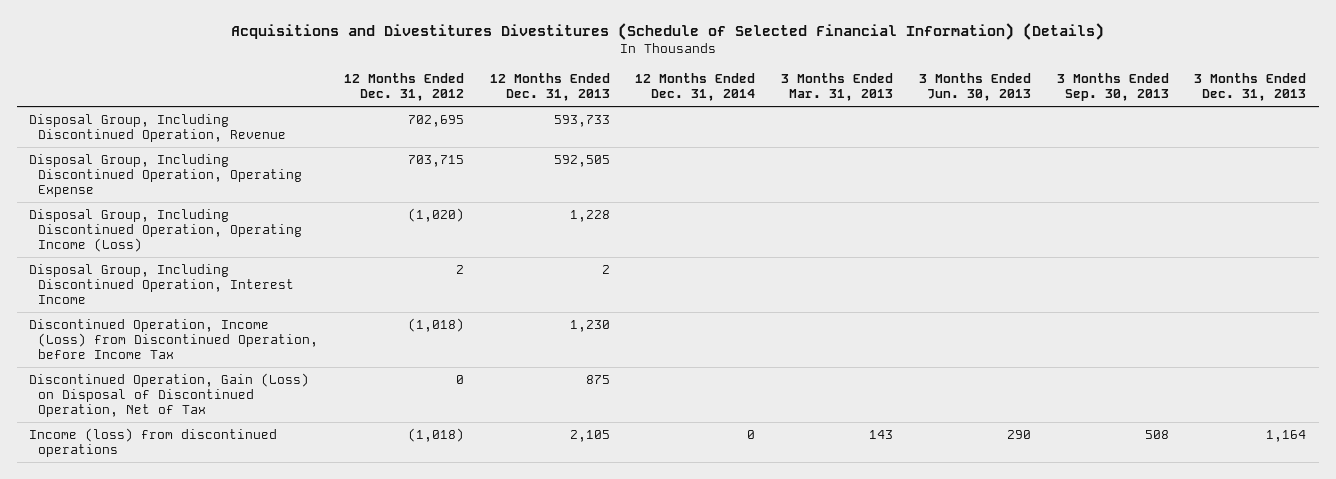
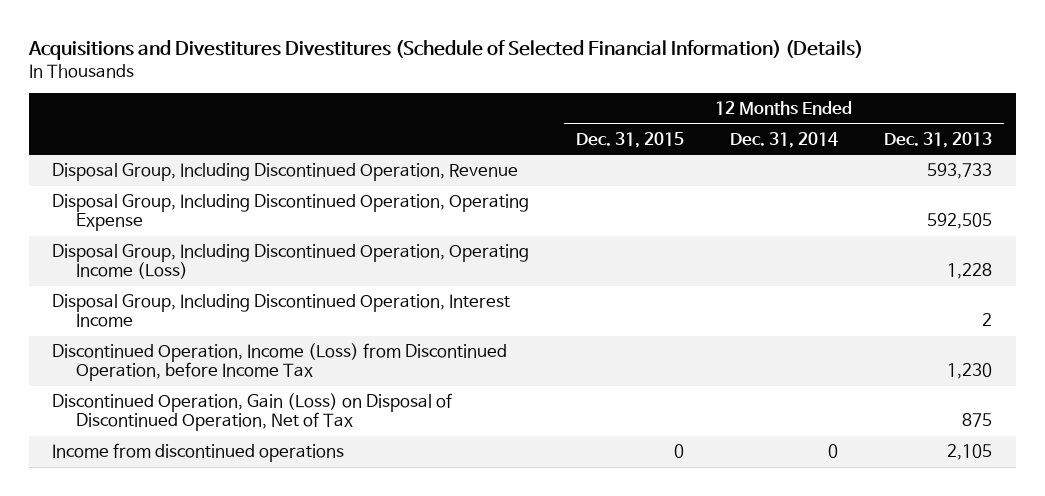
[343,72,464,102] 12 Months Ended Dec. 31, 2012 -> none
[781,72,894,102] 3 Months Ended Mar. 31, 2013 -> none
[918,72,1031,102] 3 Months Ended Jun. 30, 2013 -> none
[1056,72,1169,102] 3 Months Ended Sep. 30, 2013 -> none
[1194,72,1307,102] 3 Months Ended Dec. 31, 2013 -> none
none -> [575,131,684,148] Dec. 31, 2015
[29,427,278,458] Income (loss) from discontinued operations -> [52,443,345,463] Income from discontinued operations

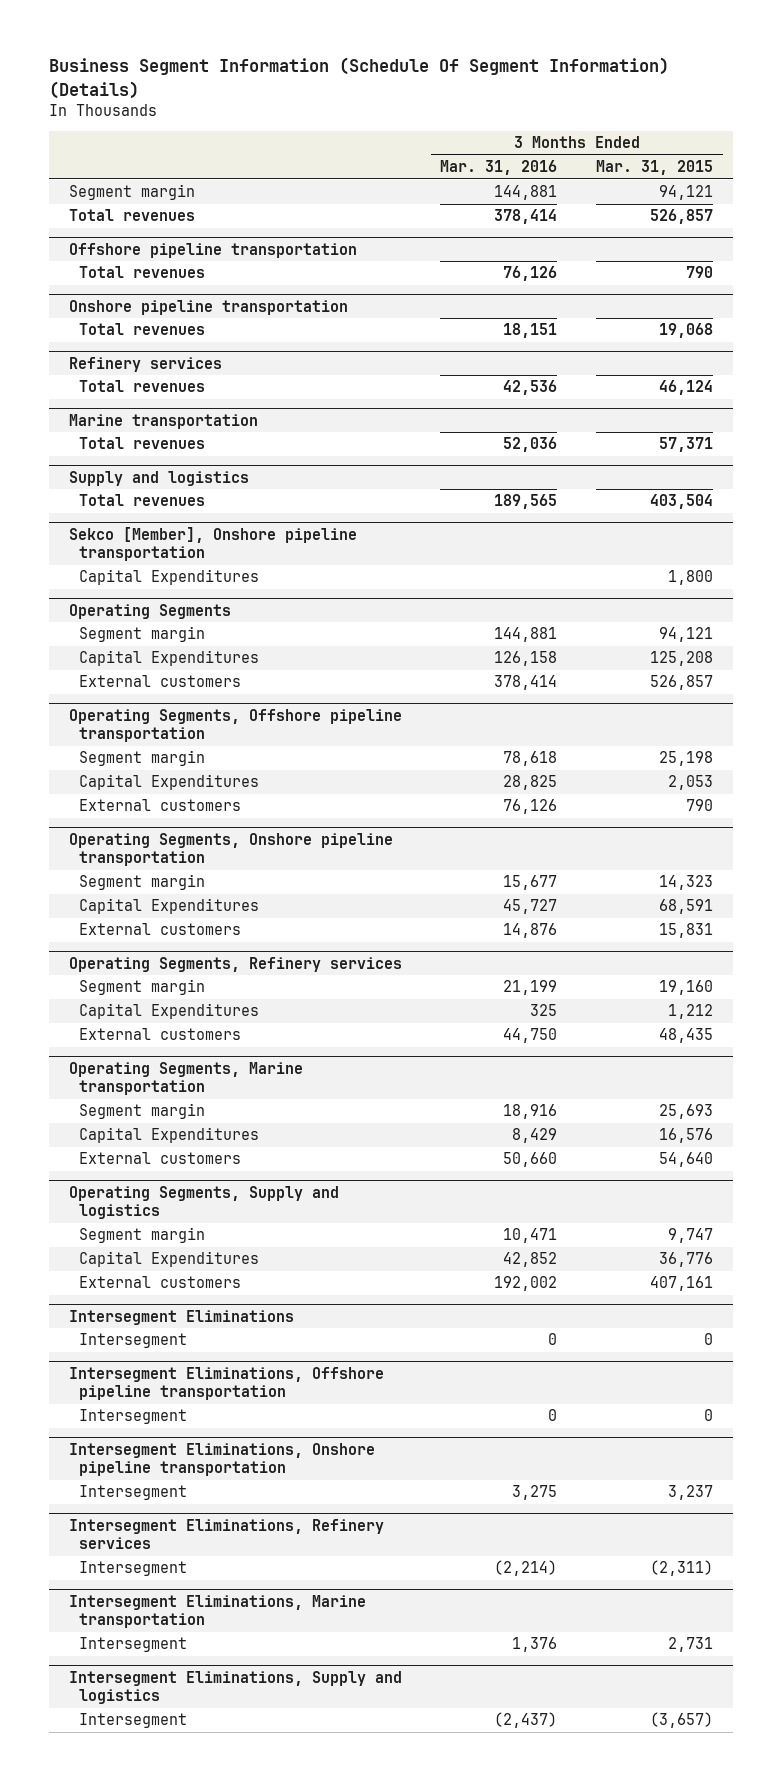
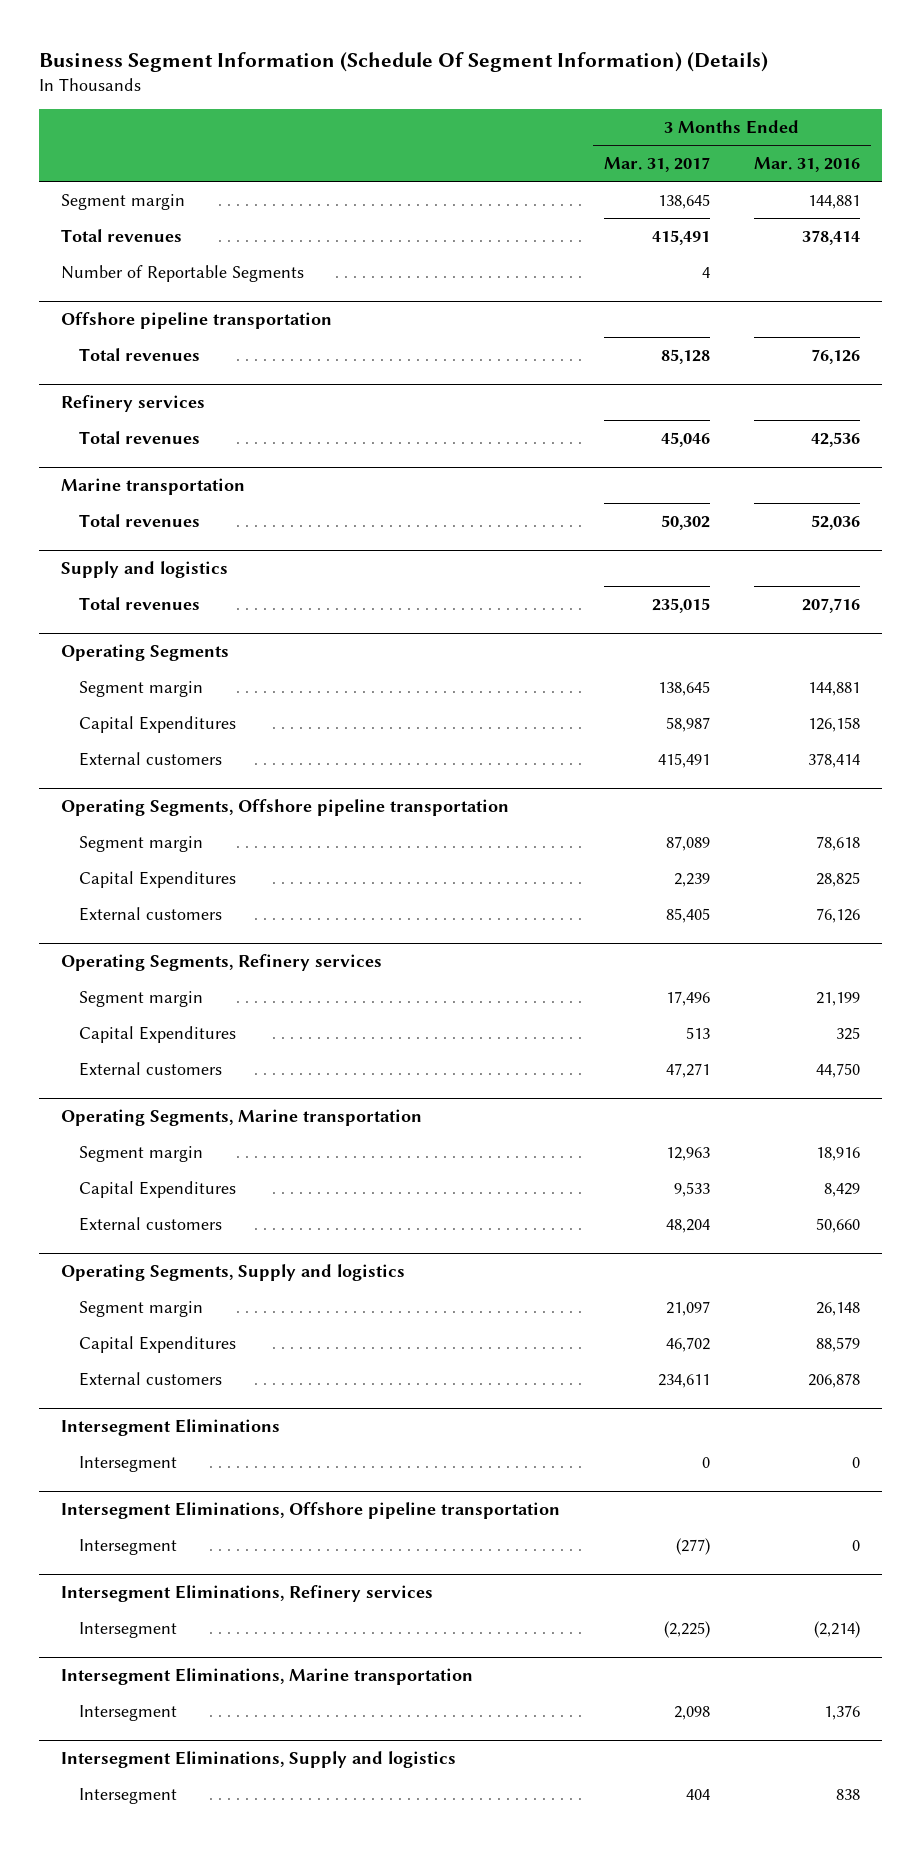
[596,160,714,176] Mar. 31, 2015 -> none
none -> [603,157,710,173] Mar. 31, 2017
none -> [60,264,304,282] Number of Reportable Segments
[68,299,348,315] Onshore pipeline transportation -> none
[79,323,206,336] Total revenues -> none
[68,526,357,562] Sekco [Member], Onshore pipeline transportation -> none
[79,569,260,586] Capital Expenditures -> none
[494,494,558,510] 189,565 -> [802,597,861,613] 207,716
[68,832,393,867] Operating Segments, Onshore pipeline transportation -> none
[79,874,206,891] Segment margin -> none
[79,898,260,915] Capital Expenditures -> none
[79,923,242,936] External customers -> none
[503,1228,558,1244] 10,471 -> [816,1301,861,1316] 26,148
[503,1252,558,1268] 42,852 -> [816,1336,861,1352] 88,579
[494,1276,558,1292] 192,002 -> [808,1372,861,1388] 206,878
[68,1442,375,1477] Intersegment Eliminations, Onshore pipeline transportation -> none
[79,1485,188,1501] Intersegment -> none
[494,1712,558,1729] (2,437) -> [836,1788,861,1800] 838

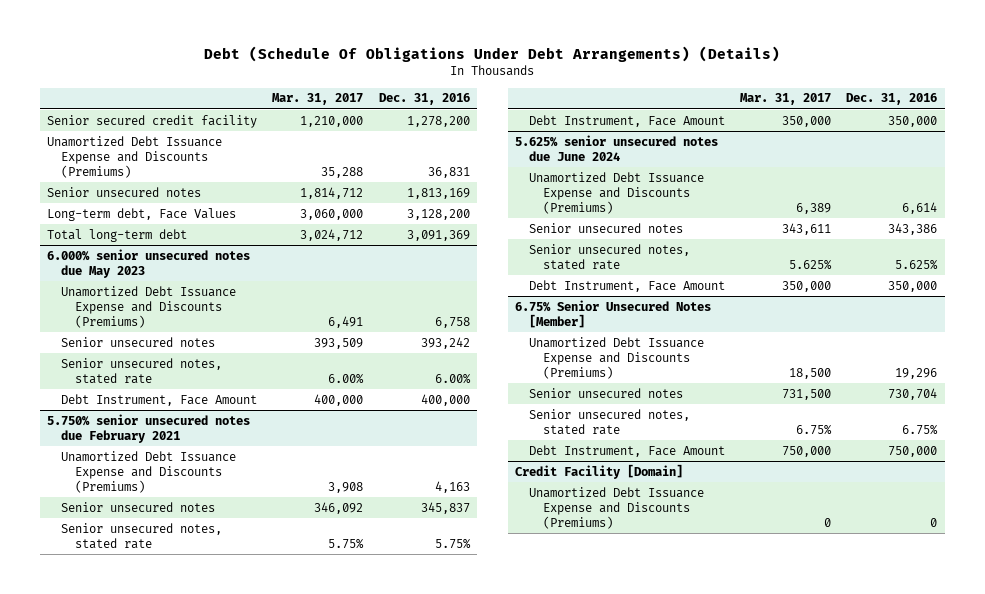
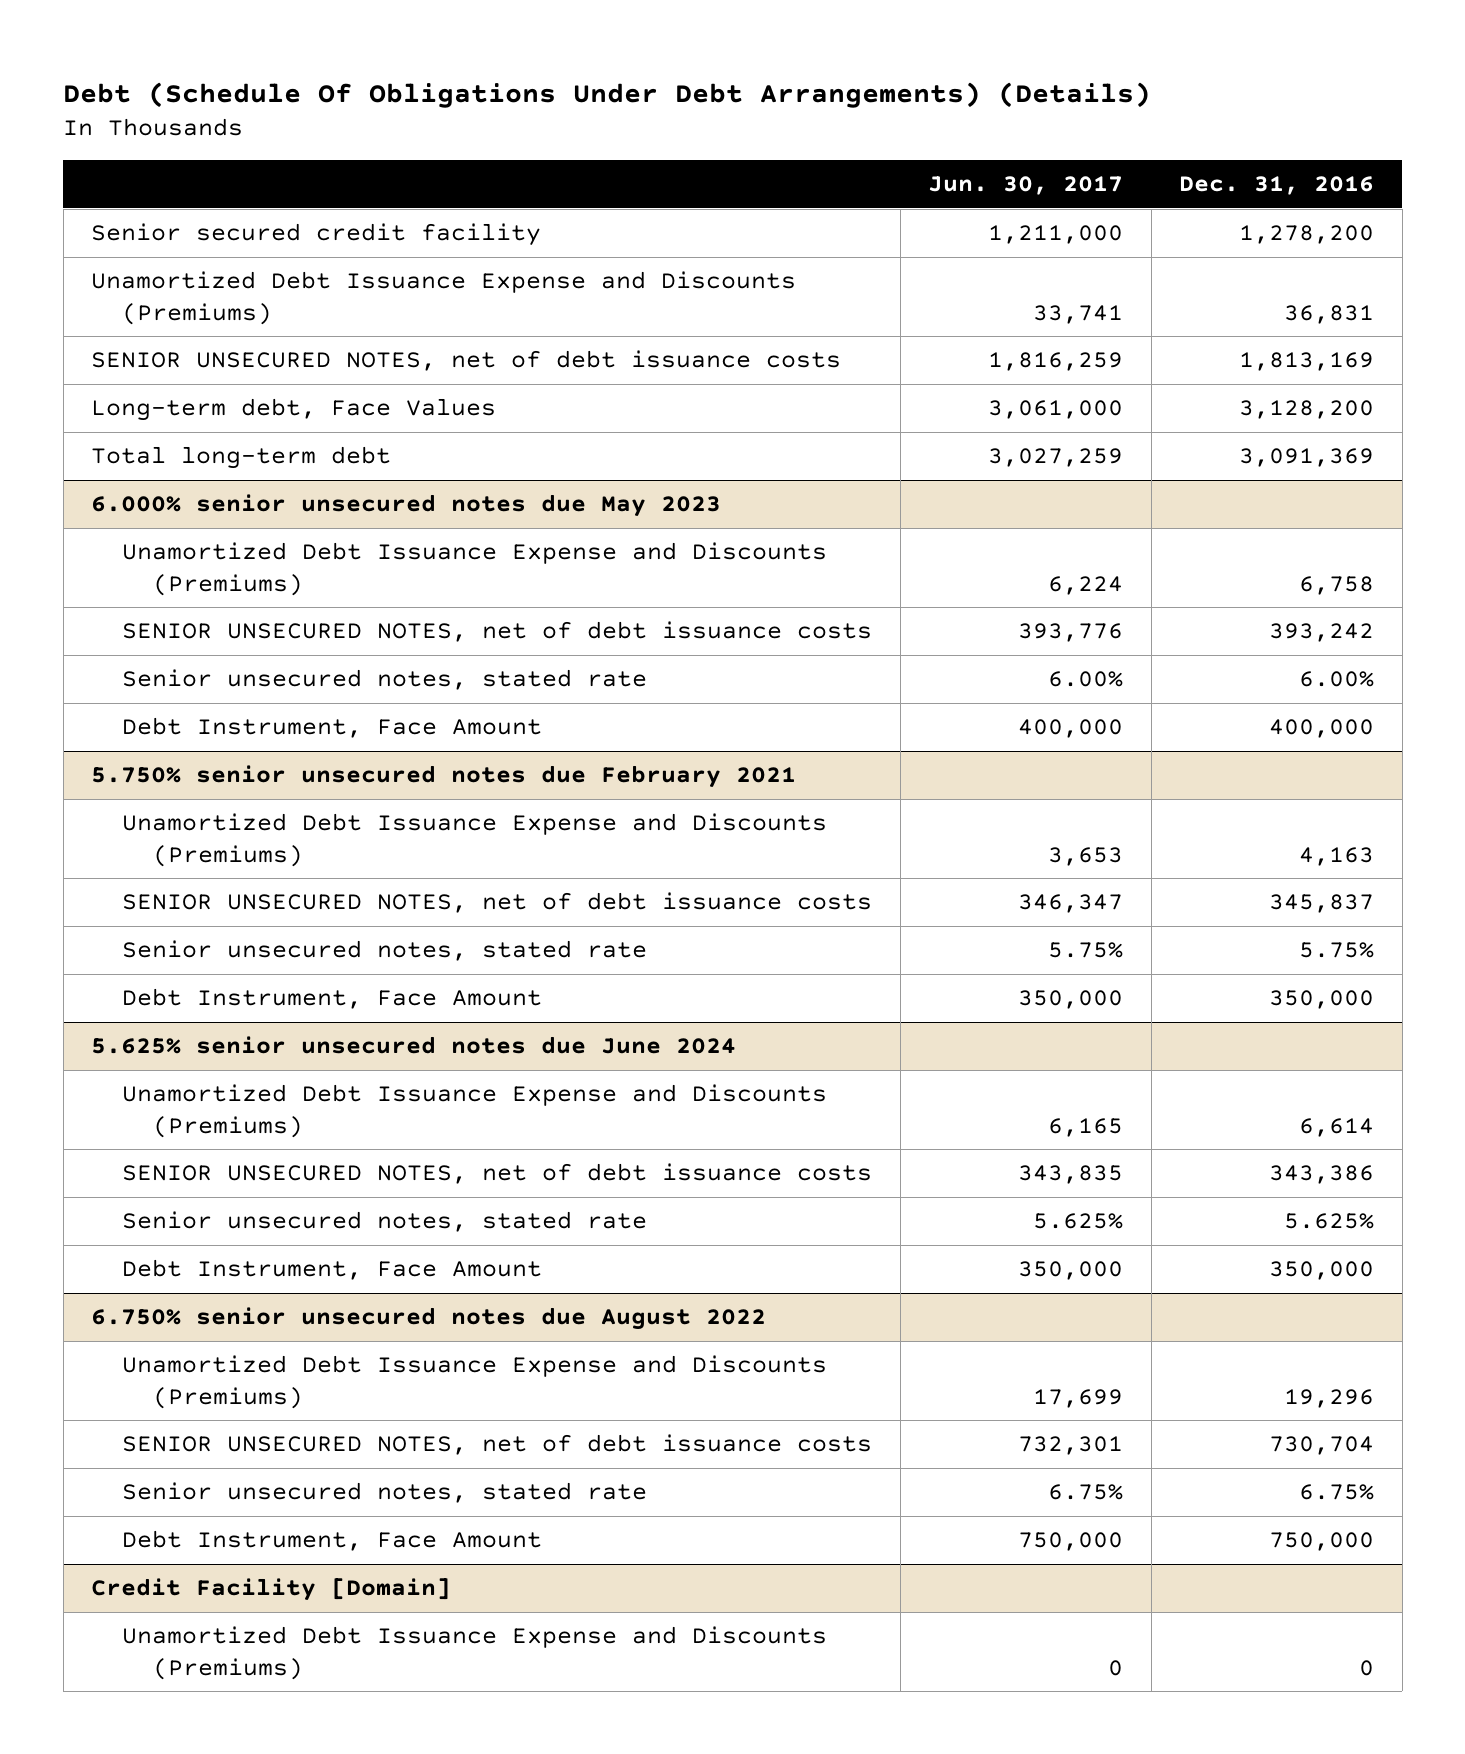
[272,93,364,106] Mar. 31, 2017 -> none
none -> [928,176,1124,196] Jun. 30, 2017
[47,186,202,197] Senior unsecured notes -> [91,350,842,372] SENIOR UNSECURED NOTES, net of debt issuance costs
[61,336,216,347] Senior unsecured notes -> [122,621,873,643] SENIOR UNSECURED NOTES, net of debt issuance costs
[61,501,216,512] Senior unsecured notes -> [122,892,873,914] SENIOR UNSECURED NOTES, net of debt issuance costs
[528,222,683,233] Senior unsecured notes -> [122,1163,873,1185] SENIOR UNSECURED NOTES, net of debt issuance costs
[515,299,712,328] 6.75% Senior Unsecured Notes [Member] -> [91,1307,767,1331] 6.750% senior unsecured notes due August 2022
[528,387,683,398] Senior unsecured notes -> [122,1434,873,1456] SENIOR UNSECURED NOTES, net of debt issuance costs

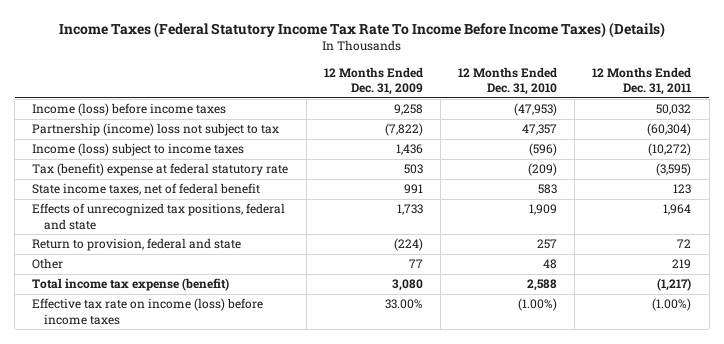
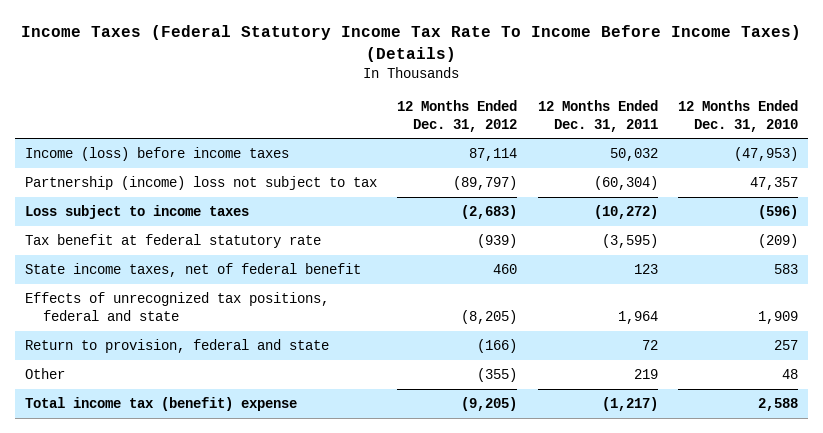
[323,66,423,95] 12 Months Ended Dec. 31, 2009 -> none
none -> [397,99,518,132] 12 Months Ended Dec. 31, 2012
[32,143,245,157] Income (loss) subject to income taxes -> [24,205,249,220] Loss subject to income taxes
[32,163,289,177] Tax (benefit) expense at federal statutory rate -> [24,234,321,249] Tax benefit at federal statutory rate
[32,298,264,325] Effective tax rate on income (loss) before income taxes -> none
[32,278,230,292] Total income tax expense (benefit) -> [24,397,297,412] Total income tax (benefit) expense

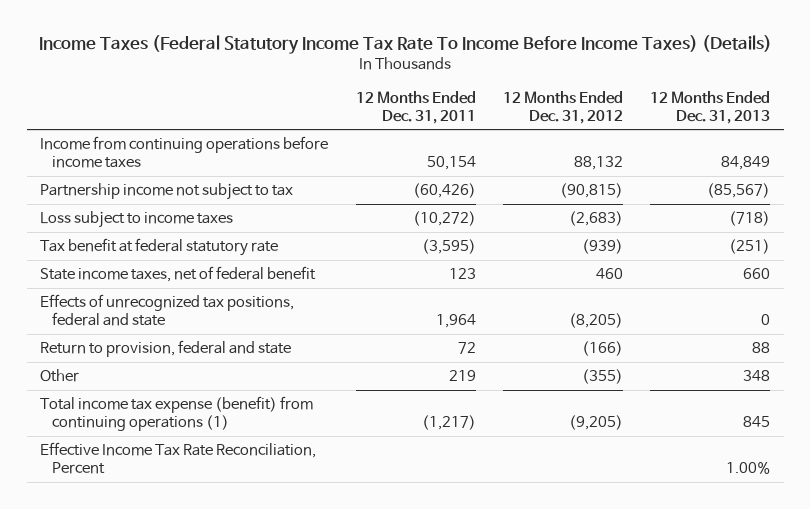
[678,99,799,132] 12 Months Ended Dec. 31, 2010 -> none
none -> [649,90,770,124] 12 Months Ended Dec. 31, 2013
[24,147,289,162] Income (loss) before income taxes -> [40,136,329,169] Income from continuing operations before income taxes
[469,148,518,162] 87,114 -> [573,156,623,171] 88,132
[609,148,658,162] 50,032 -> [426,156,476,171] 50,154
[24,176,377,191] Partnership (income) loss not subject to tax -> [40,183,294,201] Partnership income not subject to tax
[453,176,518,191] (89,797) -> [559,183,623,199] (90,815)
[593,176,658,191] (60,304) -> [412,183,476,199] (60,426)
[24,397,297,412] Total income tax (benefit) expense -> [40,396,314,432] Total income tax expense (benefit) from continuing operations (1)
none -> [40,442,317,475] Effective Income Tax Rate Reconciliation, Percent

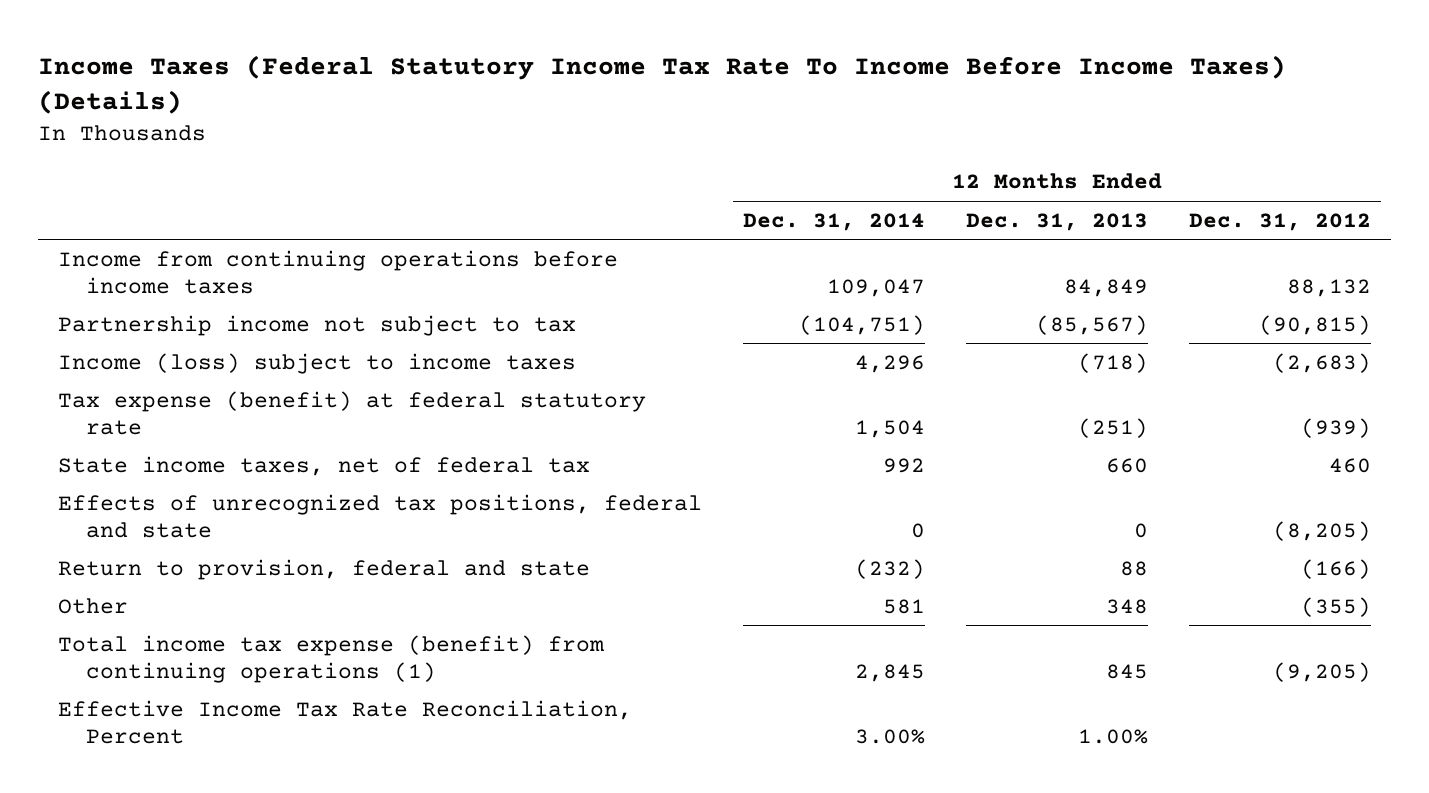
[355,90,476,124] 12 Months Ended Dec. 31, 2011 -> none
none -> [743,212,926,231] Dec. 31, 2014
[40,211,234,229] Loss subject to income taxes -> [58,352,577,374] Income (loss) subject to income taxes
[40,238,279,257] Tax benefit at federal statutory rate -> [58,390,647,435] Tax expense (benefit) at federal statutory rate
[40,266,317,283] State income taxes, net of federal benefit -> [58,455,591,476] State income taxes, net of federal tax

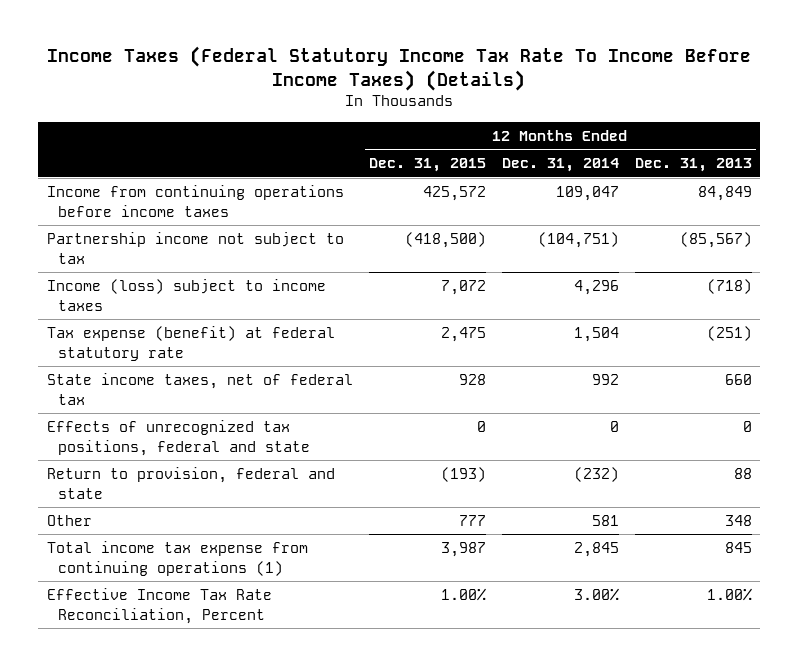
[1189,212,1372,231] Dec. 31, 2012 -> none
none -> [368,158,486,173] Dec. 31, 2015
[58,634,606,683] Total income tax expense (benefit) from continuing operations (1) -> [46,541,308,576] Total income tax expense from continuing operations (1)

